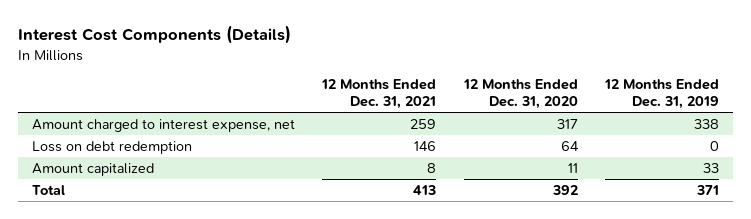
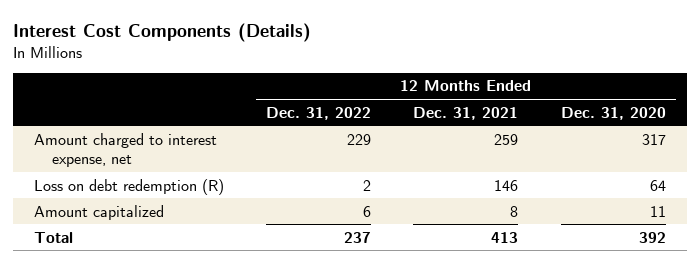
[603,79,719,110] 12 Months Ended Dec. 31, 2019 -> none
none -> [266,106,372,120] Dec. 31, 2022
[31,140,192,154] Loss on debt redemption -> [34,178,225,195] Loss on debt redemption (R)

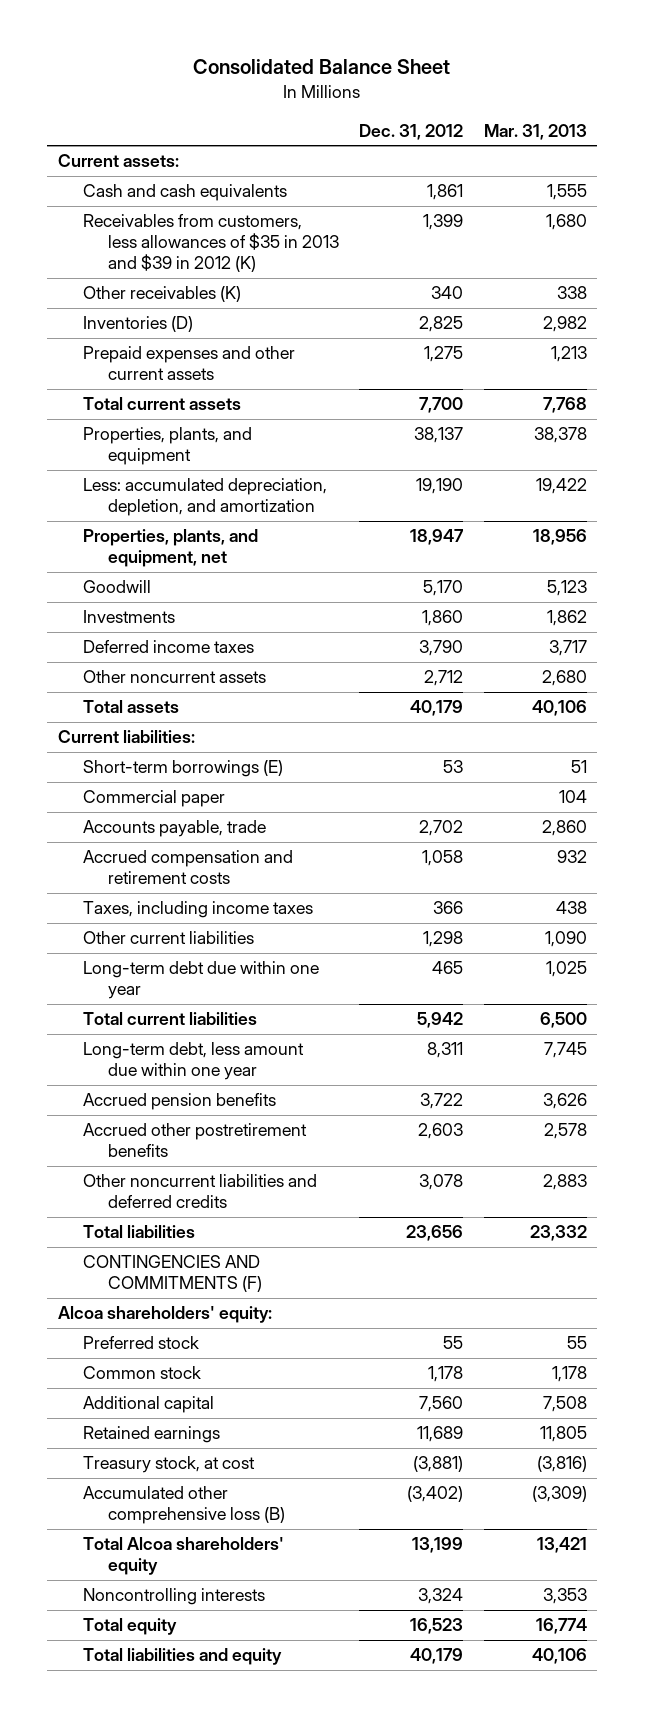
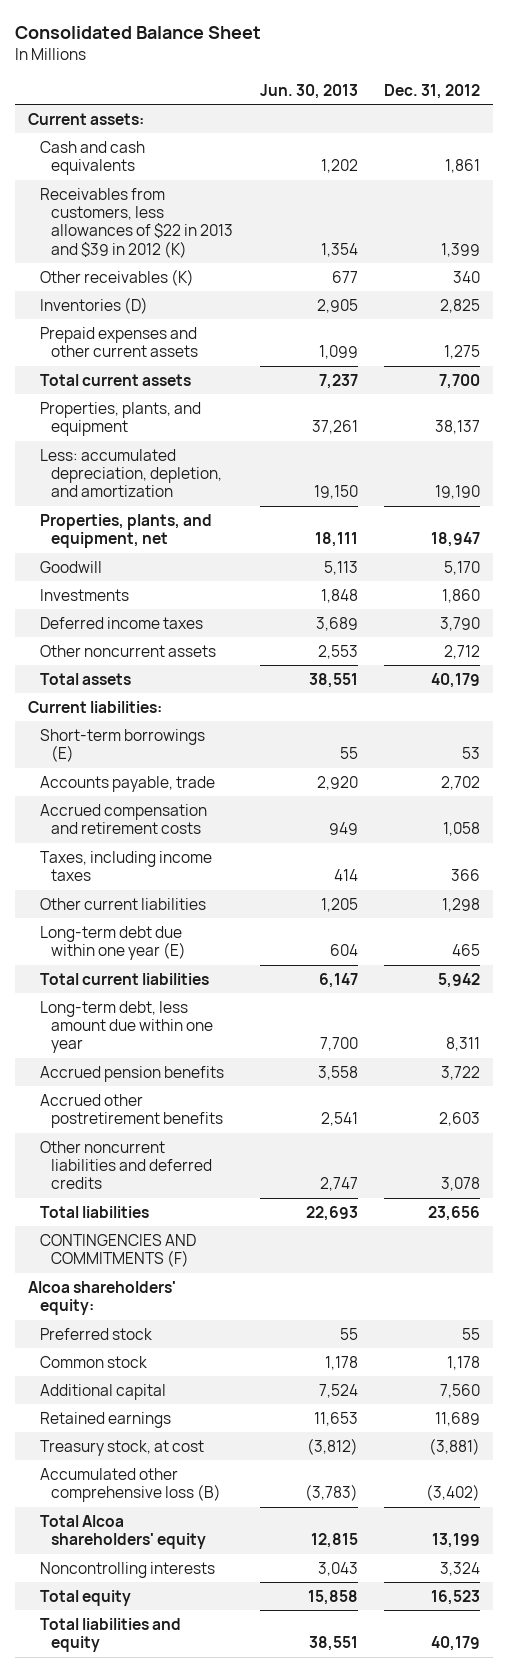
[484,123,588,140] Mar. 31, 2013 -> none
none -> [259,83,358,99] Jun. 30, 2013
[82,214,339,273] Receivables from customers, less allowances of $35 in 2013 and $39 in 2012 (K) -> [39,187,234,258] Receivables from customers, less allowances of $22 in 2013 and $39 in 2012 (K)
[82,790,225,808] Commercial paper -> none
[82,961,319,1000] Long-term debt due within one year -> [39,925,187,961] Long-term debt due within one year (E)

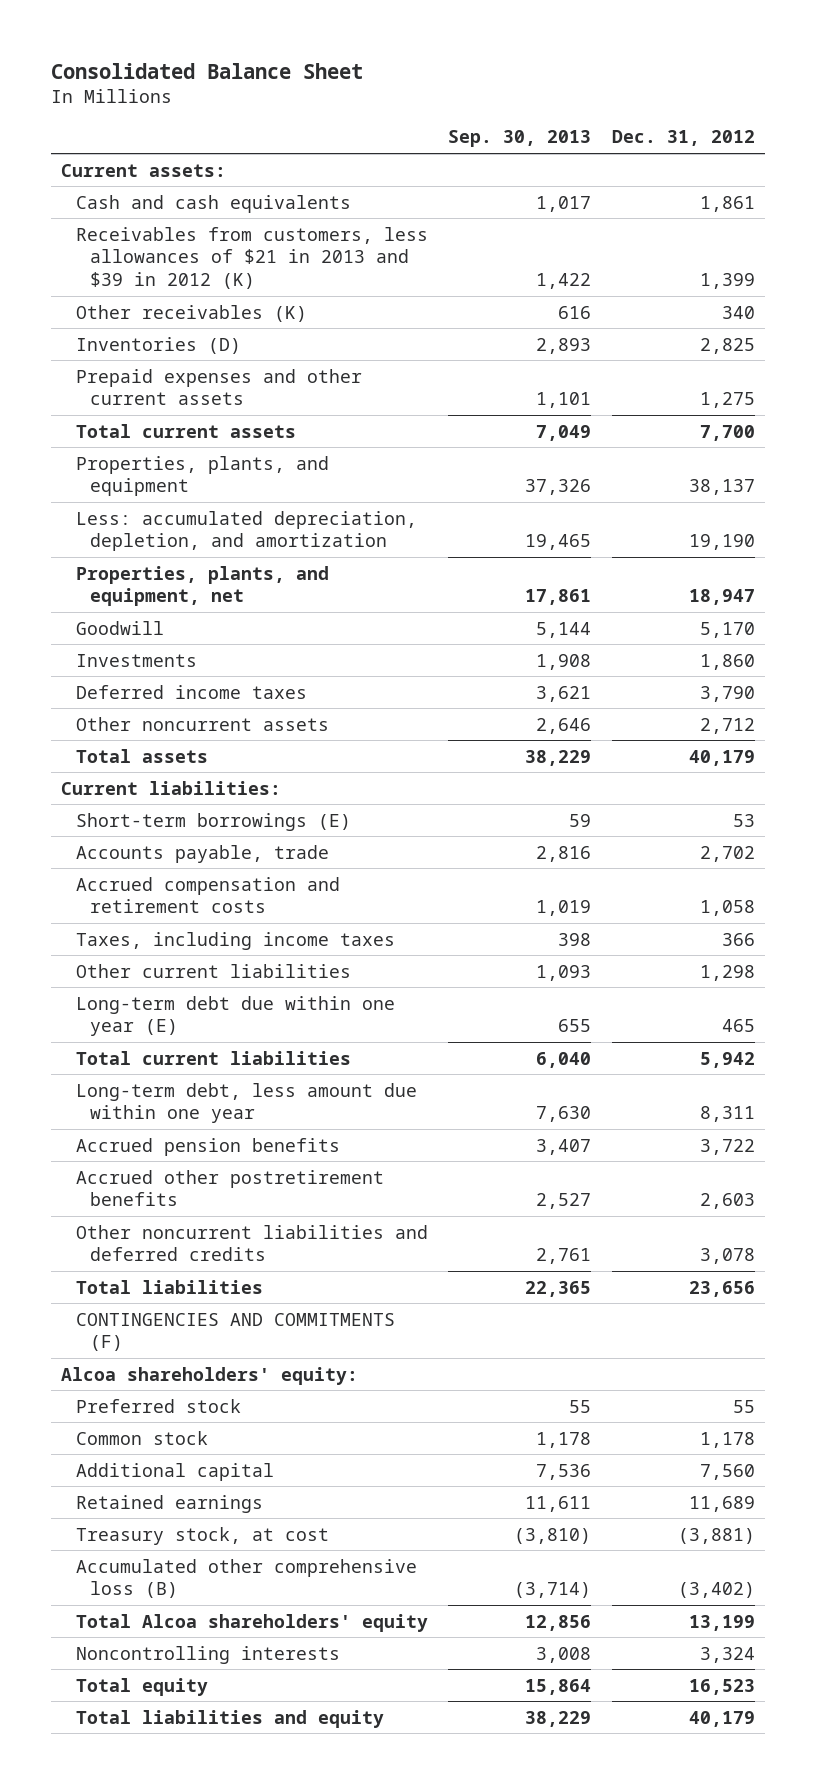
[259,83,358,99] Jun. 30, 2013 -> none
none -> [448,130,592,148] Sep. 30, 2013
[39,187,234,258] Receivables from customers, less allowances of $22 in 2013 and $39 in 2012 (K) -> [75,226,428,289] Receivables from customers, less allowances of $21 in 2013 and $39 in 2012 (K)

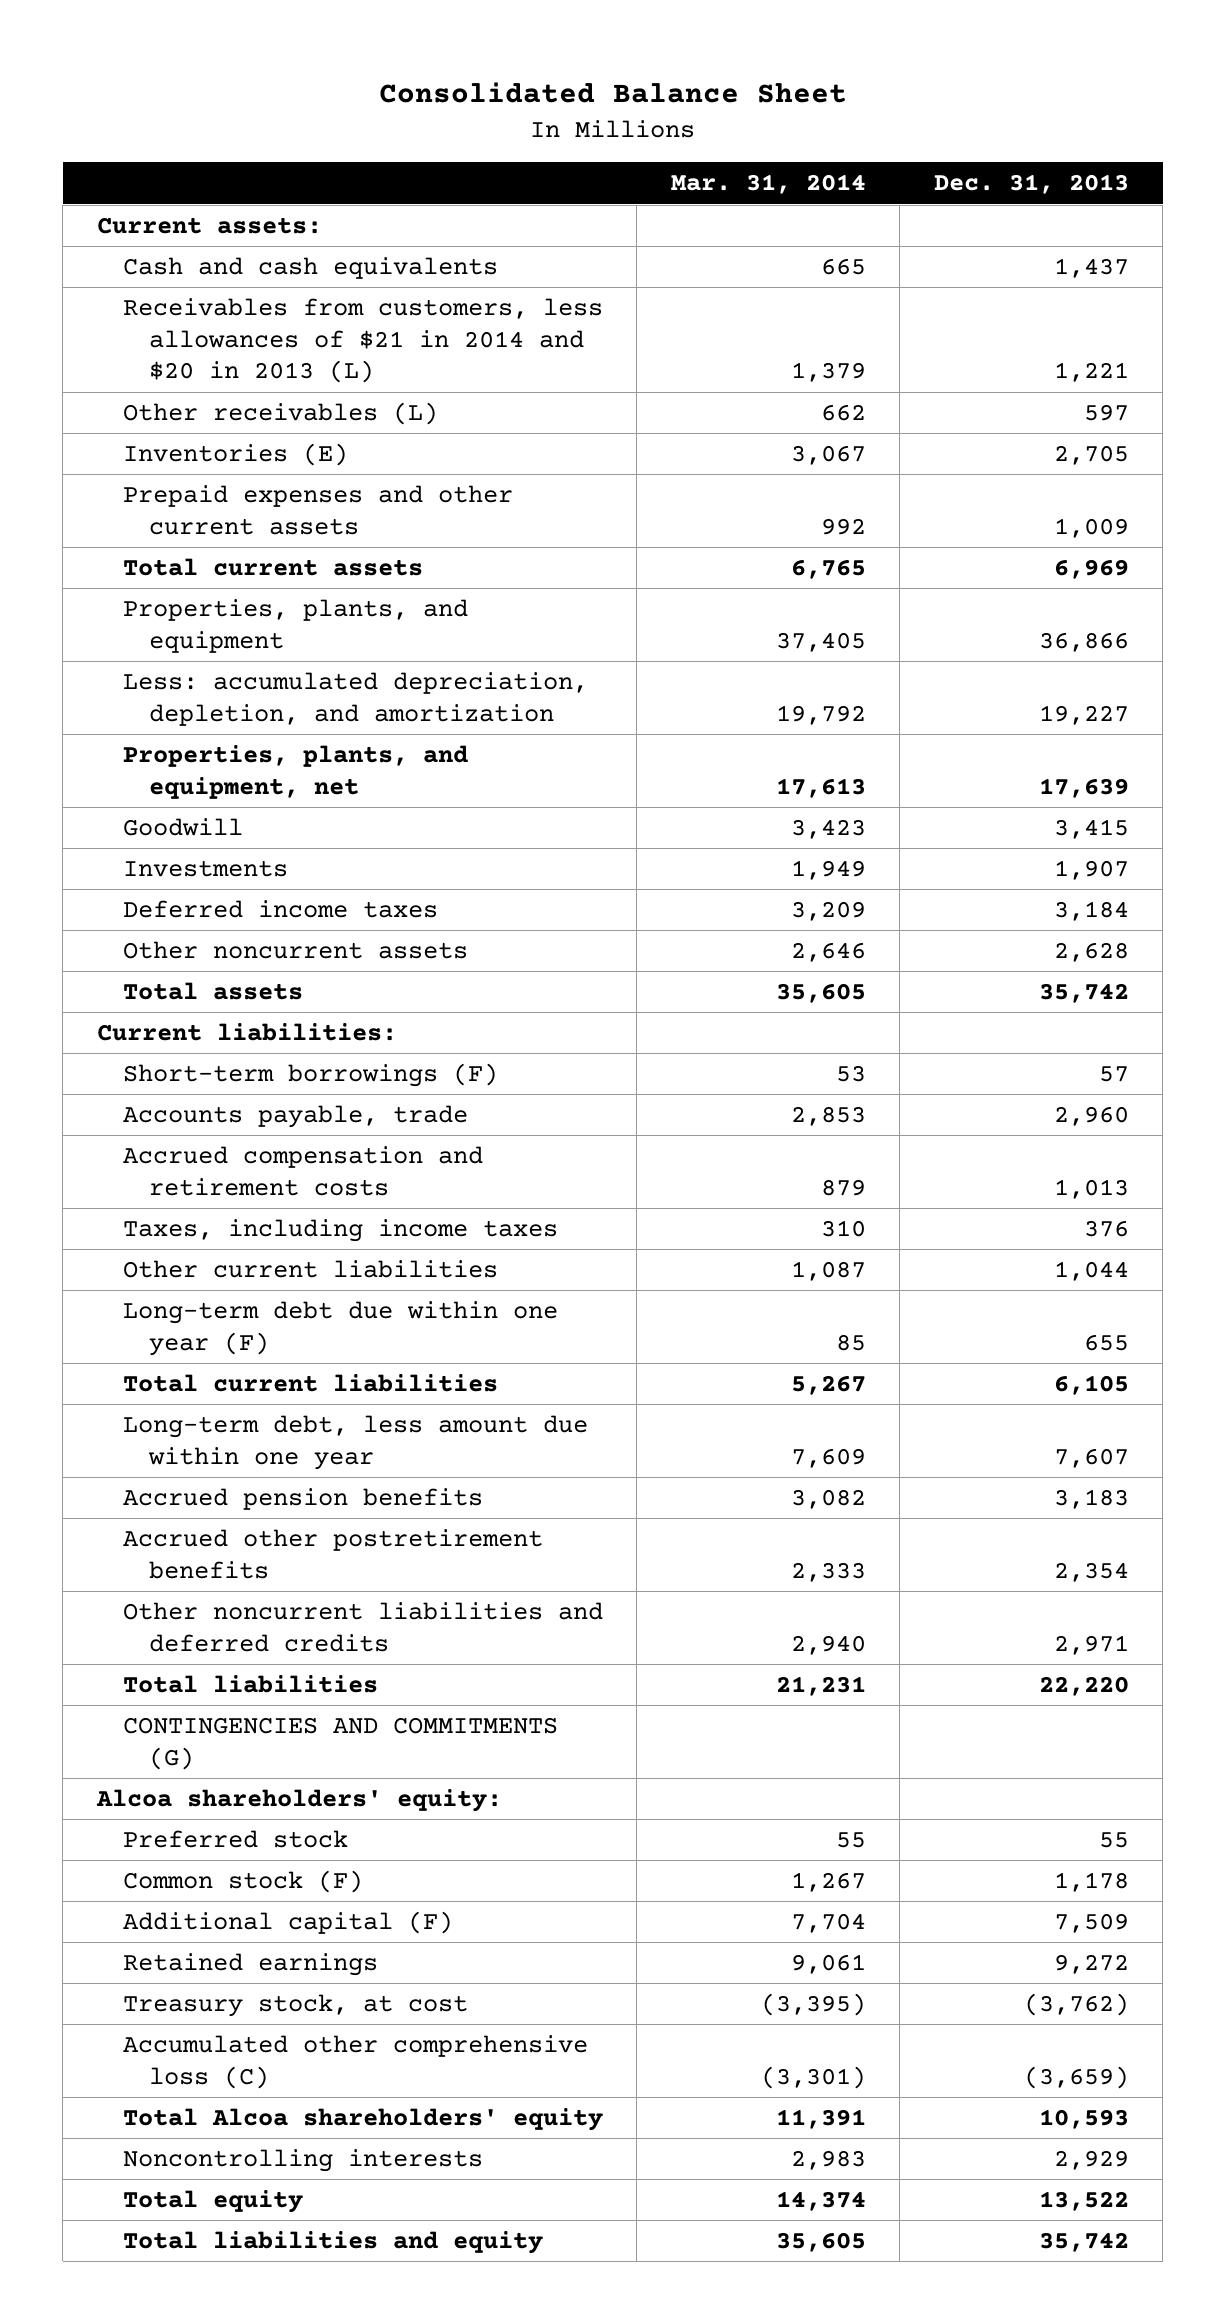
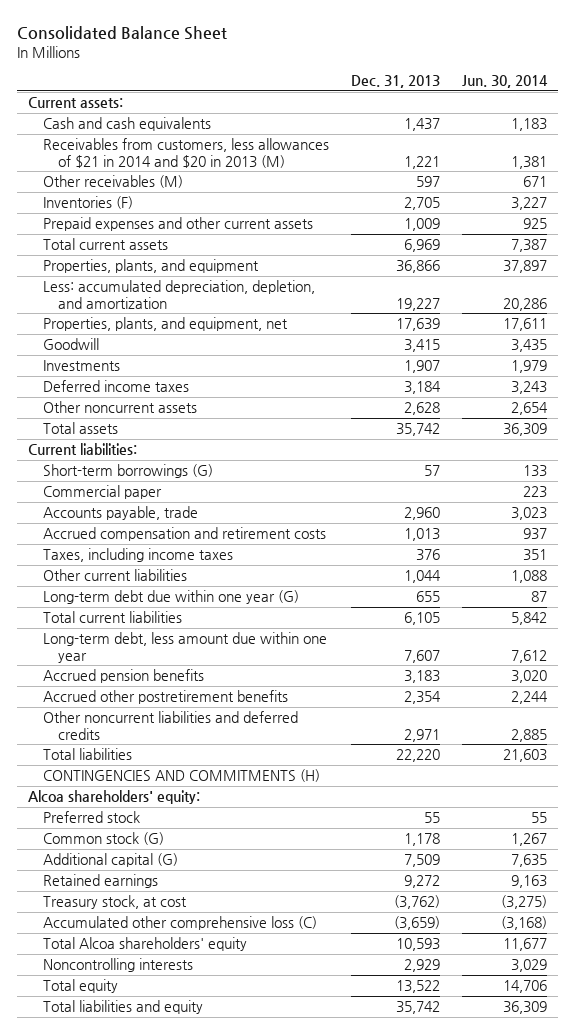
[670,174,866,195] Mar. 31, 2014 -> none
none -> [461,75,548,89] Jun. 30, 2014
[122,298,603,384] Receivables from customers, less allowances of $21 in 2014 and $20 in 2013 (L) -> [43,138,330,168] Receivables from customers, less allowances of $21 in 2014 and $20 in 2013 (M)
[122,402,438,426] Other receivables (L) -> [43,175,184,189] Other receivables (M)
[122,443,348,467] Inventories (E) -> [43,196,134,210] Inventories (F)
[122,1063,498,1088] Short-term borrowings (F) -> [43,464,214,479] Short-term borrowings (G)
none -> [43,485,163,500] Commercial paper
[122,1301,558,1356] Long-term debt due within one year (F) -> [43,590,300,605] Long-term debt due within one year (G)
[122,1717,558,1770] CONTINGENCIES AND COMMITMENTS (G) -> [43,769,321,783] CONTINGENCIES AND COMMITMENTS (H)
[122,1870,363,1894] Common stock (F) -> [43,832,165,846] Common stock (G)
[122,1911,453,1935] Additional capital (F) -> [43,853,179,868] Additional capital (G)

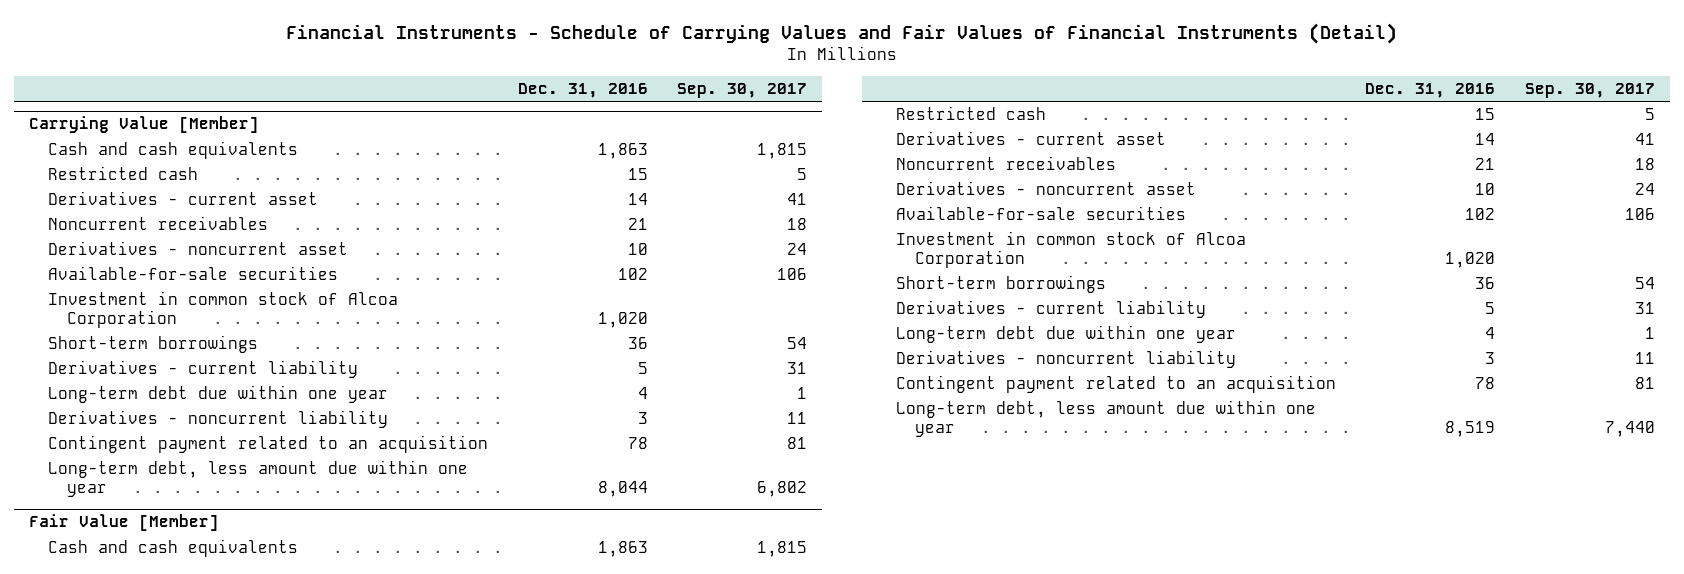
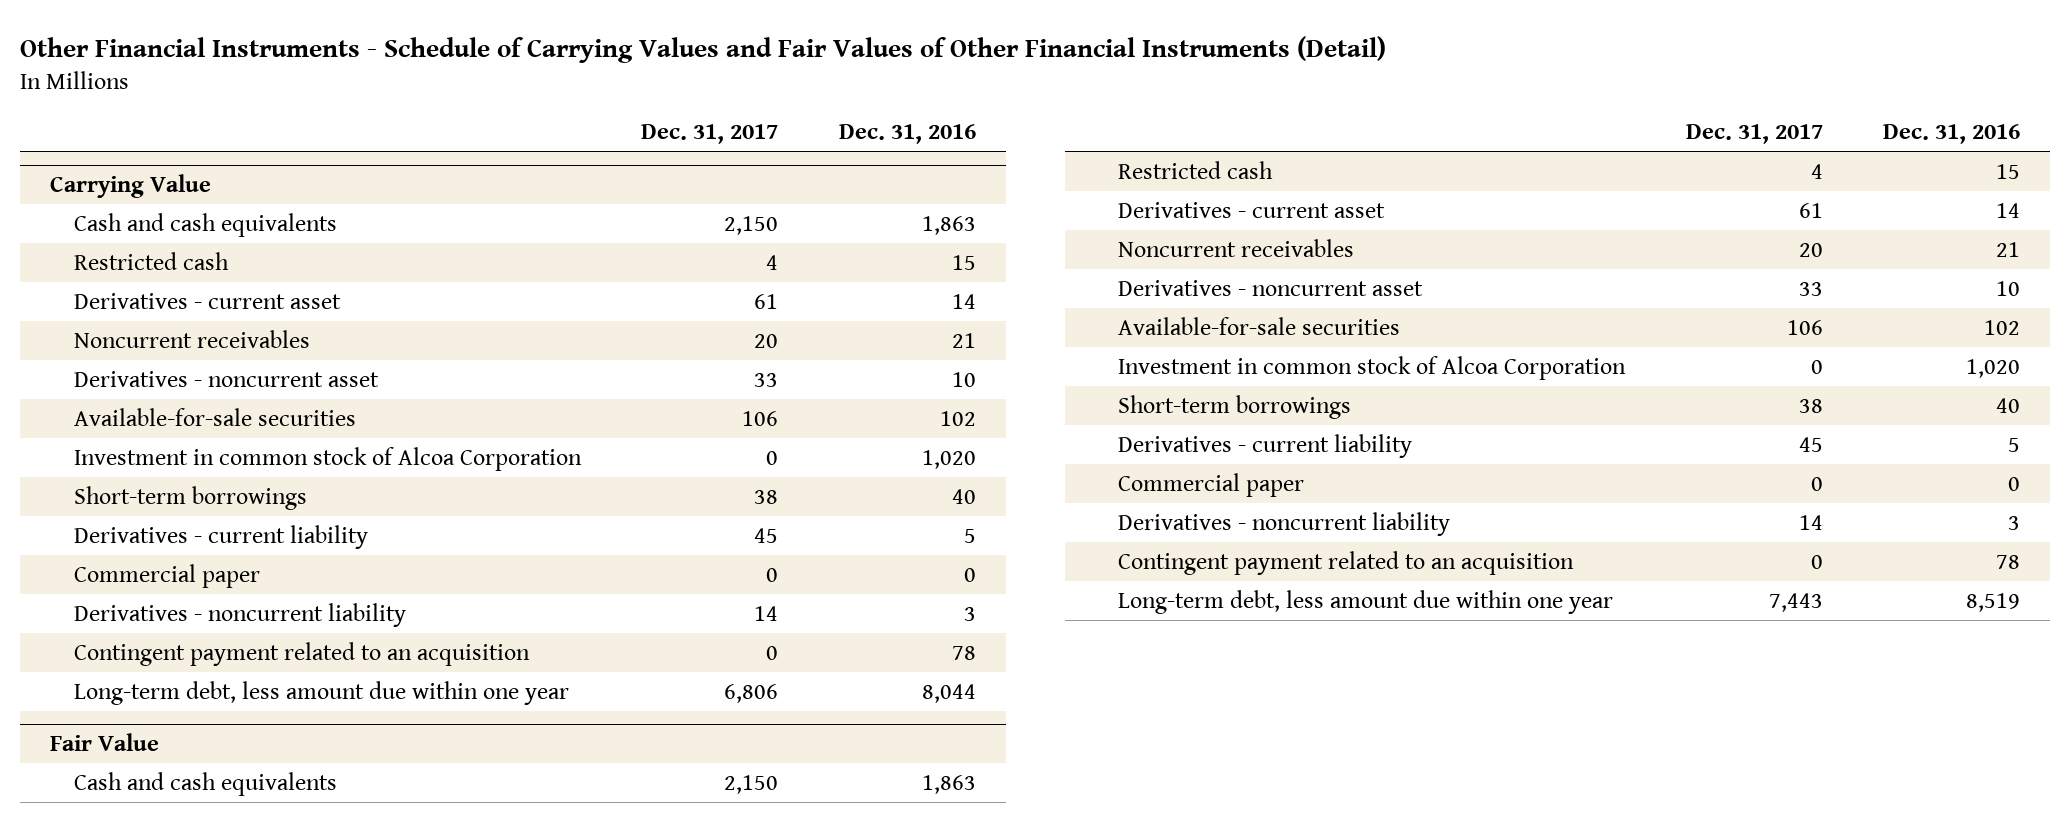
[286,22,1398,44] Financial Instruments - Schedule of Carrying Values and Fair Values of Financial Instruments (Detail) -> [20,35,1387,63] Other Financial Instruments - Schedule of Carrying Values and Fair Values of Other Financial Instruments (Detail)
[677,83,808,99] Sep. 30, 2017 -> none
none -> [641,123,779,144] Dec. 31, 2017
[28,116,259,134] Carrying Value [Member] -> [50,174,212,199] Carrying Value
[627,337,648,350] 36 -> [951,488,976,504] 40
[47,385,388,404] Long-term debt due within one year -> none
none -> [73,563,260,588] Commercial paper
[28,514,219,532] Fair Value [Member] -> [50,733,160,752] Fair Value
[1475,277,1496,290] 36 -> [1995,397,2020,413] 40
[895,325,1236,344] Long-term debt due within one year -> none
none -> [1118,472,1305,497] Commercial paper

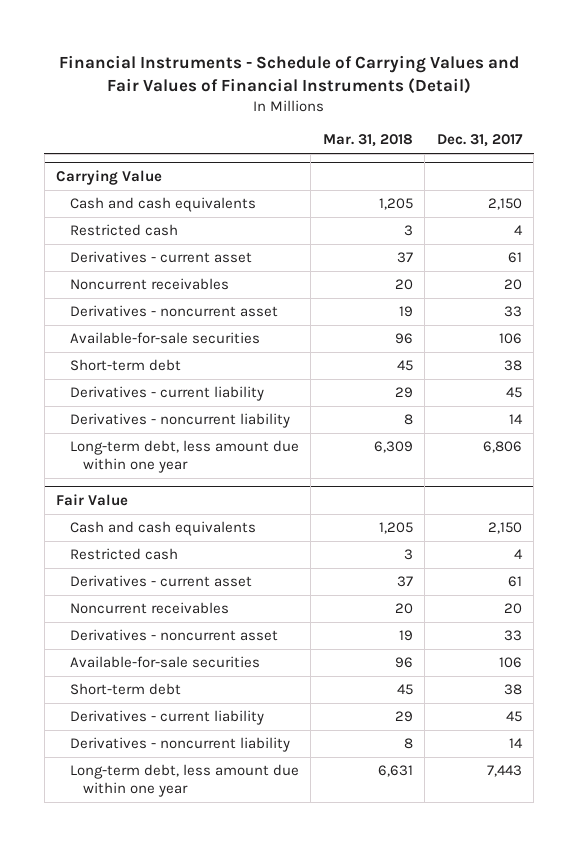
[20,35,1387,63] Other Financial Instruments - Schedule of Carrying Values and Fair Values of Other Financial Instruments (Detail) -> [59,54,520,94] Financial Instruments - Schedule of Carrying Values and Fair Values of Financial Instruments (Detail)
[838,123,976,144] Dec. 31, 2016 -> none
none -> [322,134,413,148] Mar. 31, 2018
[73,446,582,471] Investment in common stock of Alcoa Corporation -> none
[73,485,307,510] Short-term borrowings -> [69,359,181,372] Short-term debt
[73,563,260,588] Commercial paper -> none
[73,641,530,666] Contingent payment related to an acquisition -> none
[1118,355,1627,380] Investment in common stock of Alcoa Corporation -> none
[1118,394,1352,419] Short-term borrowings -> [69,683,181,696] Short-term debt
[1118,472,1305,497] Commercial paper -> none
[1118,550,1575,575] Contingent payment related to an acquisition -> none

